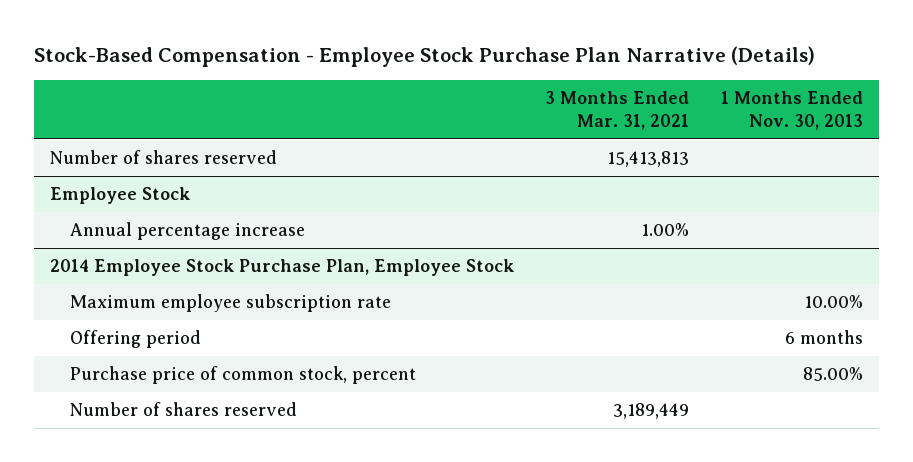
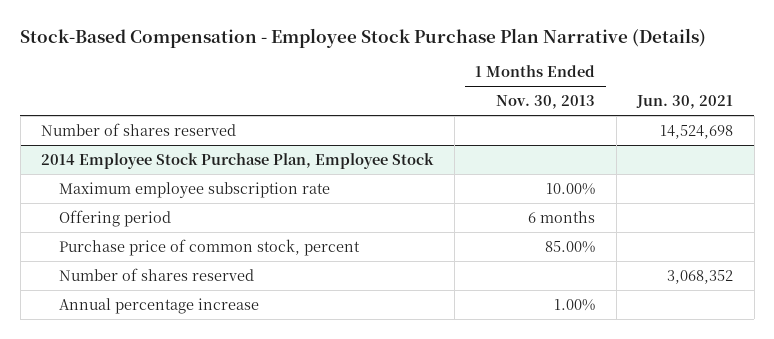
[545,90,690,130] 3 Months Ended Mar. 31, 2021 -> none
none -> [636,95,734,110] Jun. 30, 2021
[49,187,190,205] Employee Stock -> none
[69,222,305,241] Annual percentage increase -> none
none -> [58,297,259,314] Annual percentage increase

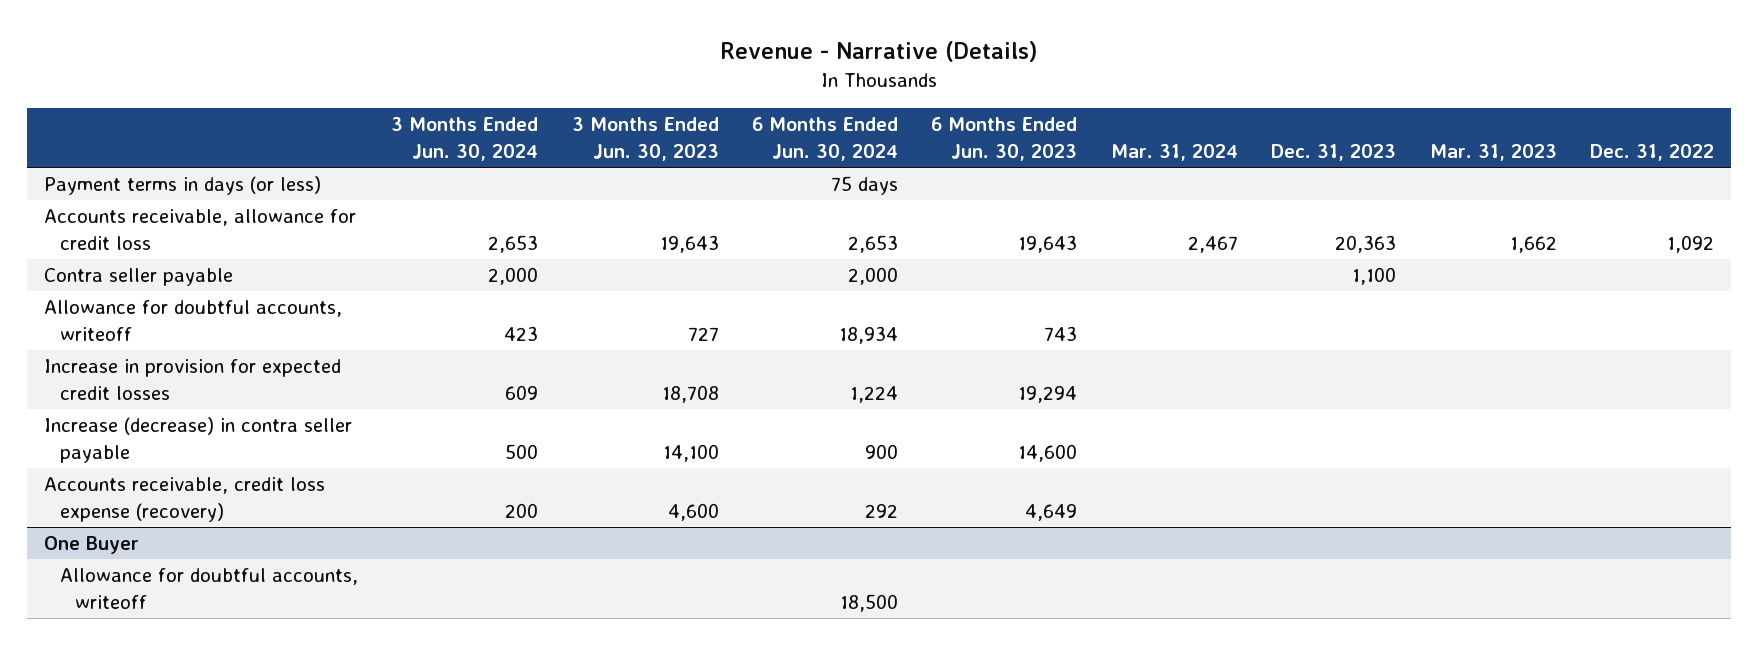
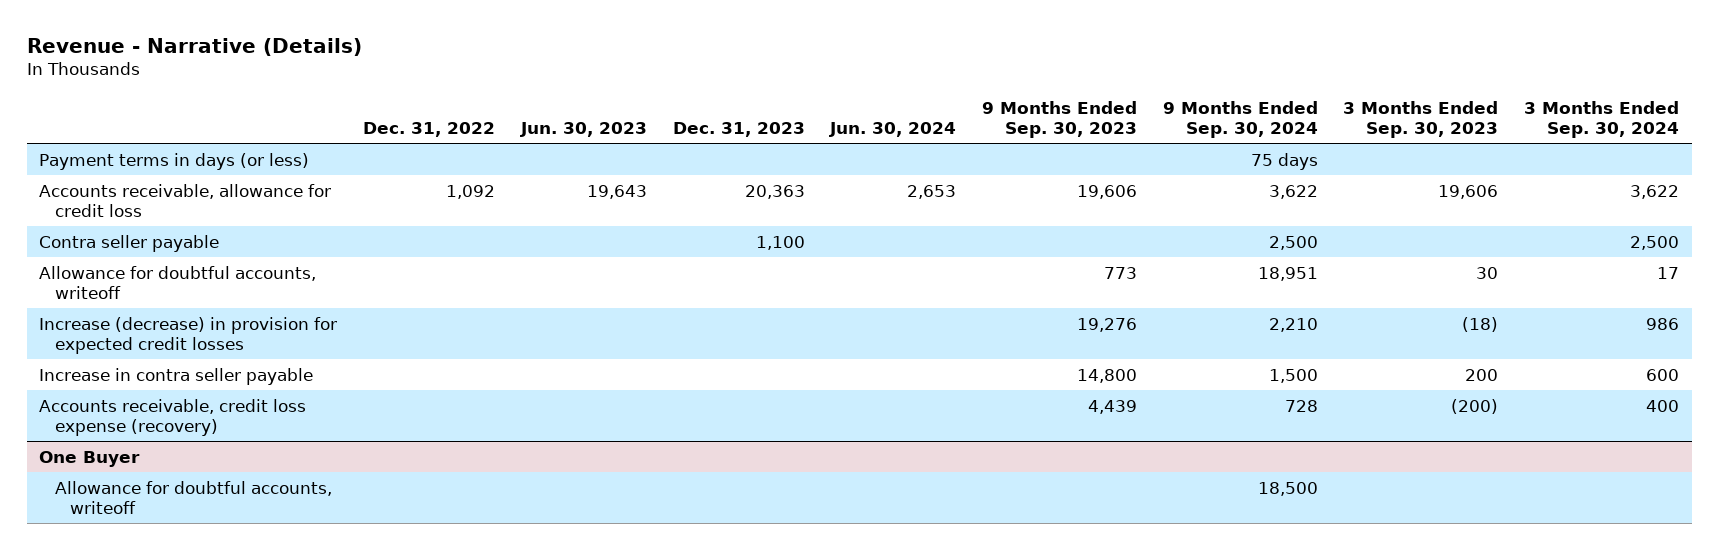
[391,117,539,161] 3 Months Ended Jun. 30, 2024 -> none
[571,117,719,161] 3 Months Ended Jun. 30, 2023 -> none
[751,117,898,161] 6 Months Ended Jun. 30, 2024 -> none
[931,117,1078,161] 6 Months Ended Jun. 30, 2023 -> none
[1110,143,1238,161] Mar. 31, 2024 -> none
[1429,143,1557,161] Mar. 31, 2023 -> none
none -> [519,122,647,138] Jun. 30, 2023
none -> [829,122,957,138] Jun. 30, 2024
none -> [981,100,1137,139] 9 Months Ended Sep. 30, 2023
none -> [1162,100,1318,139] 9 Months Ended Sep. 30, 2024
none -> [1343,100,1499,139] 3 Months Ended Sep. 30, 2023
none -> [1524,100,1680,139] 3 Months Ended Sep. 30, 2024
[44,359,342,400] Increase in provision for expected credit losses -> [39,316,338,354] Increase (decrease) in provision for expected credit losses
[44,417,353,463] Increase (decrease) in contra seller payable -> [39,367,314,385] Increase in contra seller payable

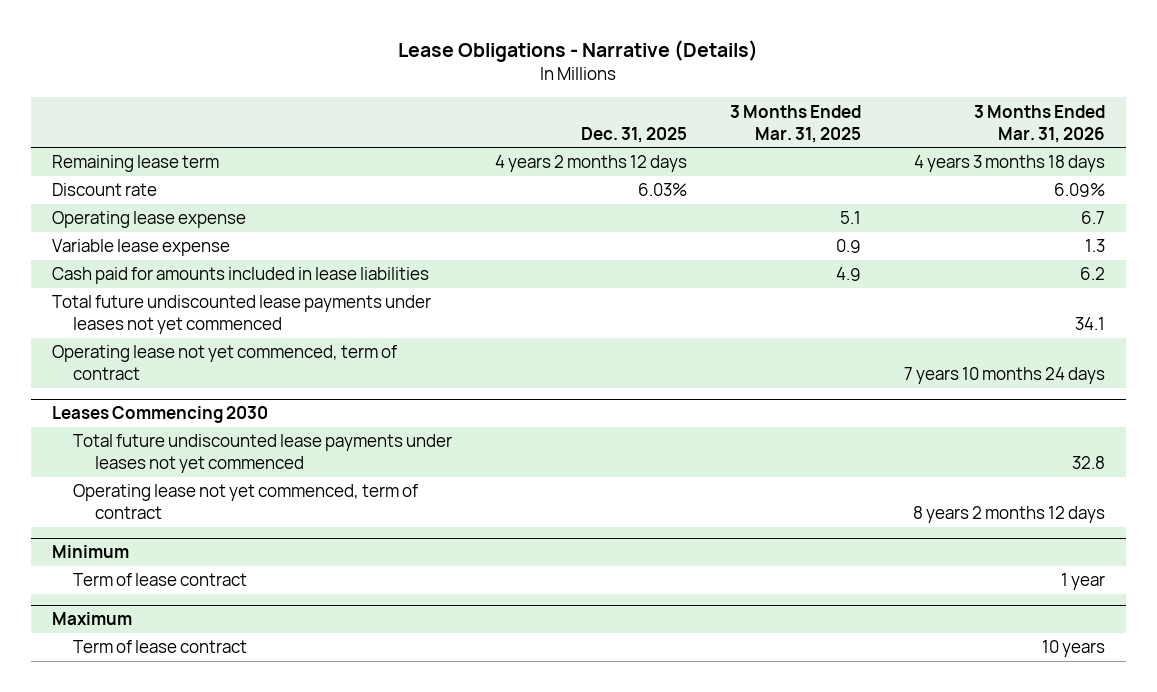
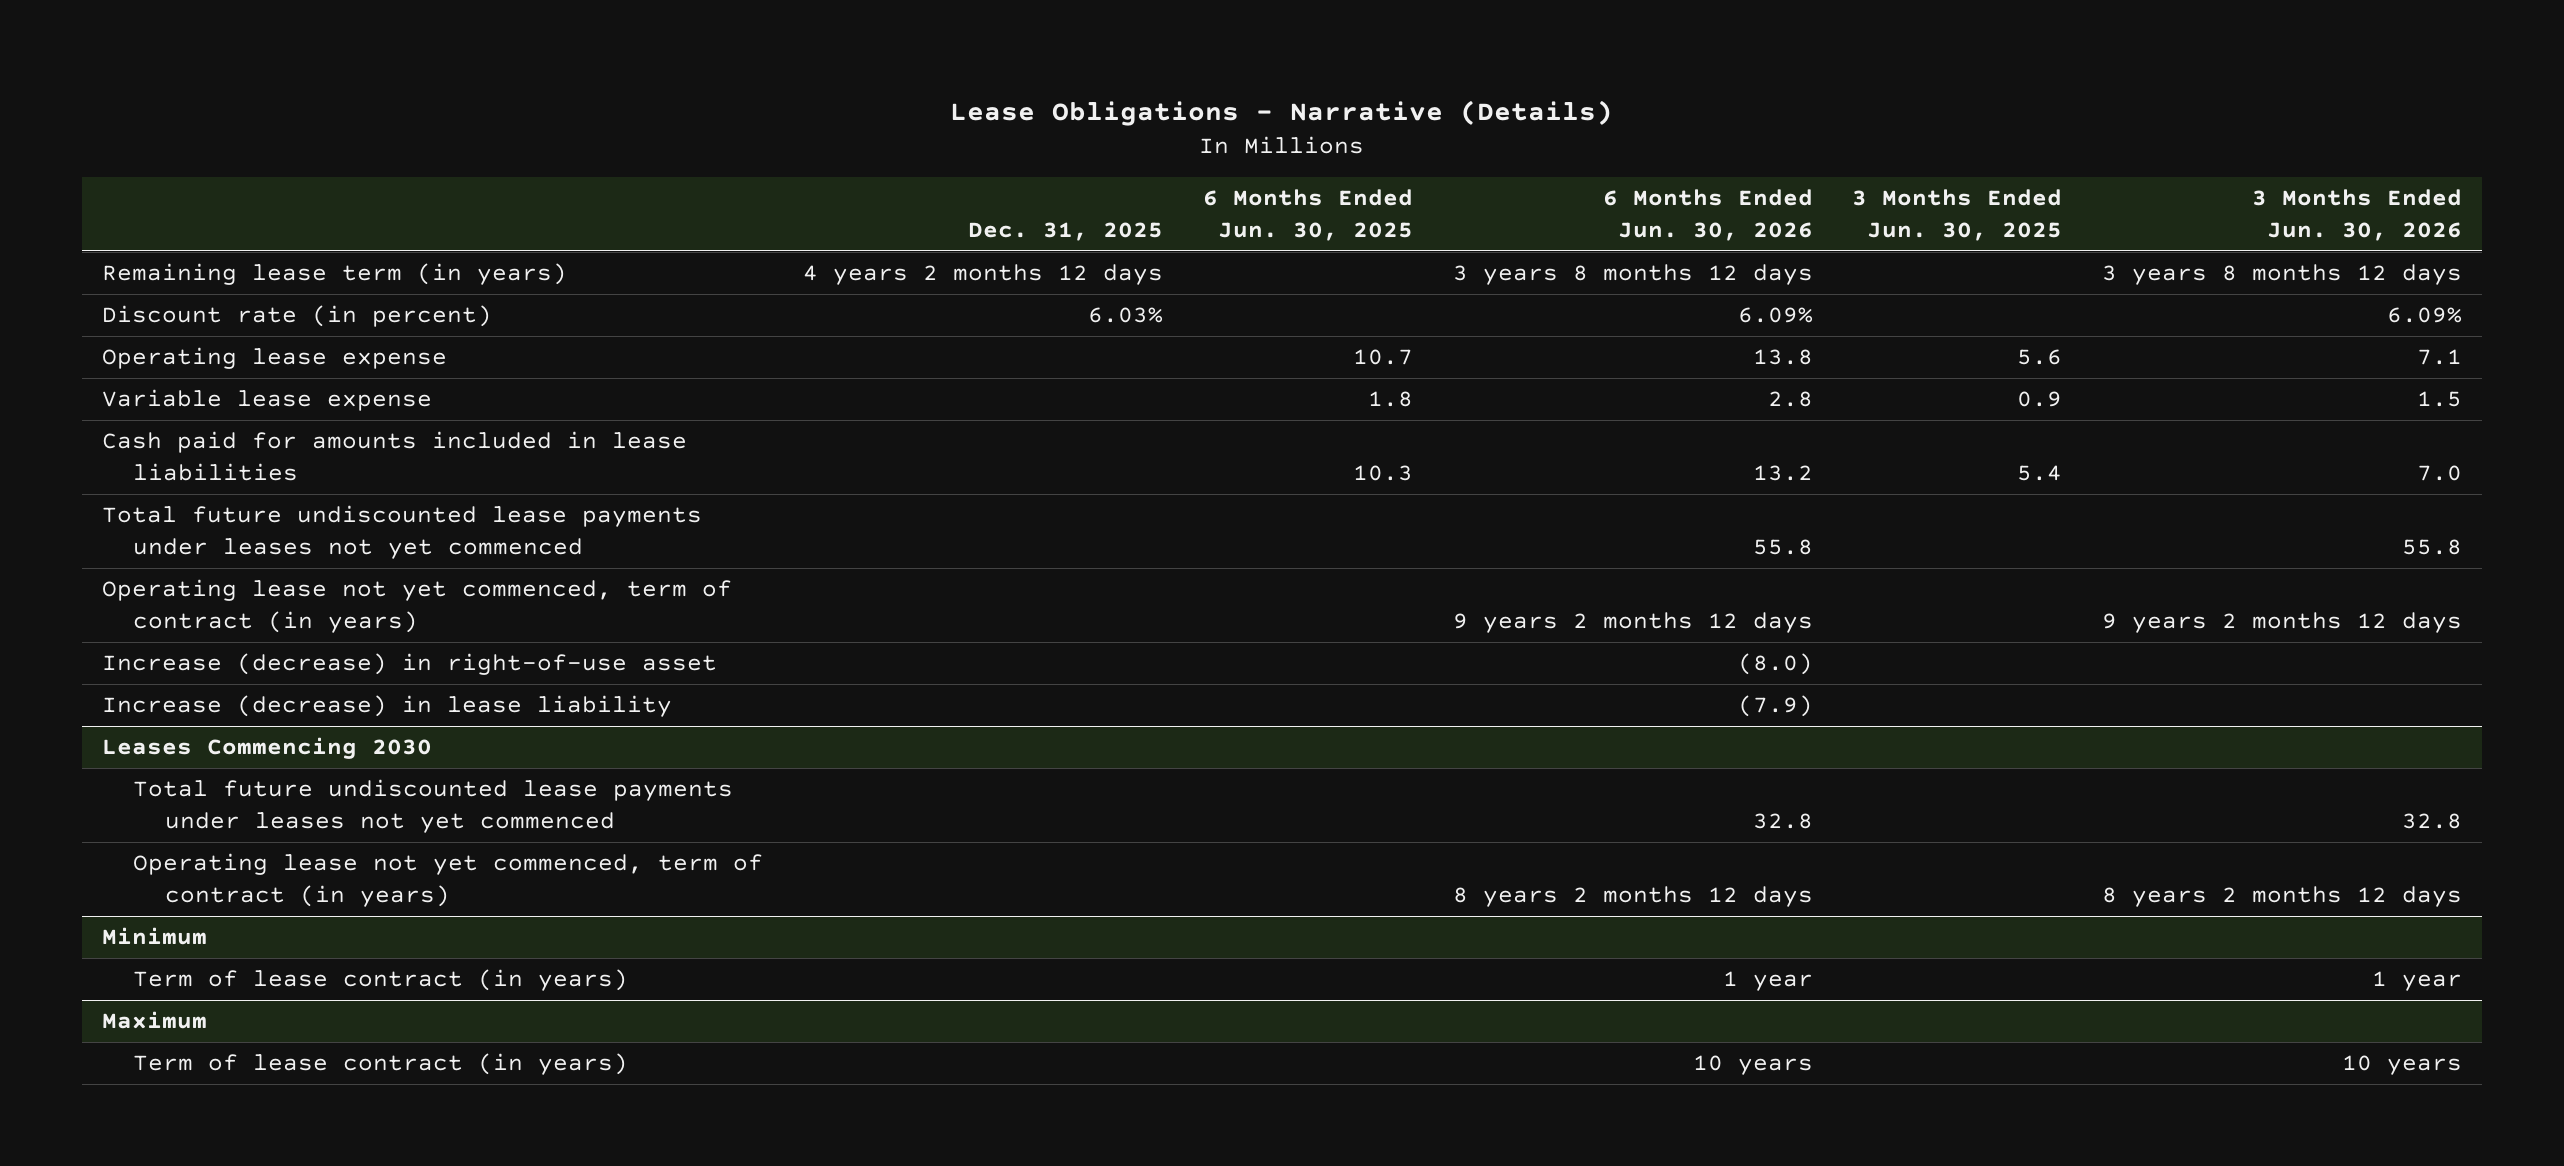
[729,104,861,143] 3 Months Ended Mar. 31, 2025 -> none
[973,104,1105,143] 3 Months Ended Mar. 31, 2026 -> none
none -> [1202,189,1413,241] 6 Months Ended Jun. 30, 2025
none -> [1602,189,1813,241] 6 Months Ended Jun. 30, 2026
none -> [1852,189,2063,241] 3 Months Ended Jun. 30, 2025
none -> [2252,189,2463,241] 3 Months Ended Jun. 30, 2026
[51,155,219,173] Remaining lease term -> [101,263,567,286] Remaining lease term (in years)
[51,183,157,197] Discount rate -> [101,305,492,328] Discount rate (in percent)
[51,345,397,381] Operating lease not yet commenced, term of contract -> [101,579,732,633] Operating lease not yet commenced, term of contract (in years)
none -> [101,653,717,676] Increase (decrease) in right-of-use asset
none -> [101,695,672,718] Increase (decrease) in lease liability
[73,484,419,520] Operating lease not yet commenced, term of contract -> [133,853,764,907] Operating lease not yet commenced, term of contract (in years)
[73,573,248,587] Term of lease contract -> [133,969,629,992] Term of lease contract (in years)
[73,640,248,654] Term of lease contract -> [133,1053,629,1076] Term of lease contract (in years)

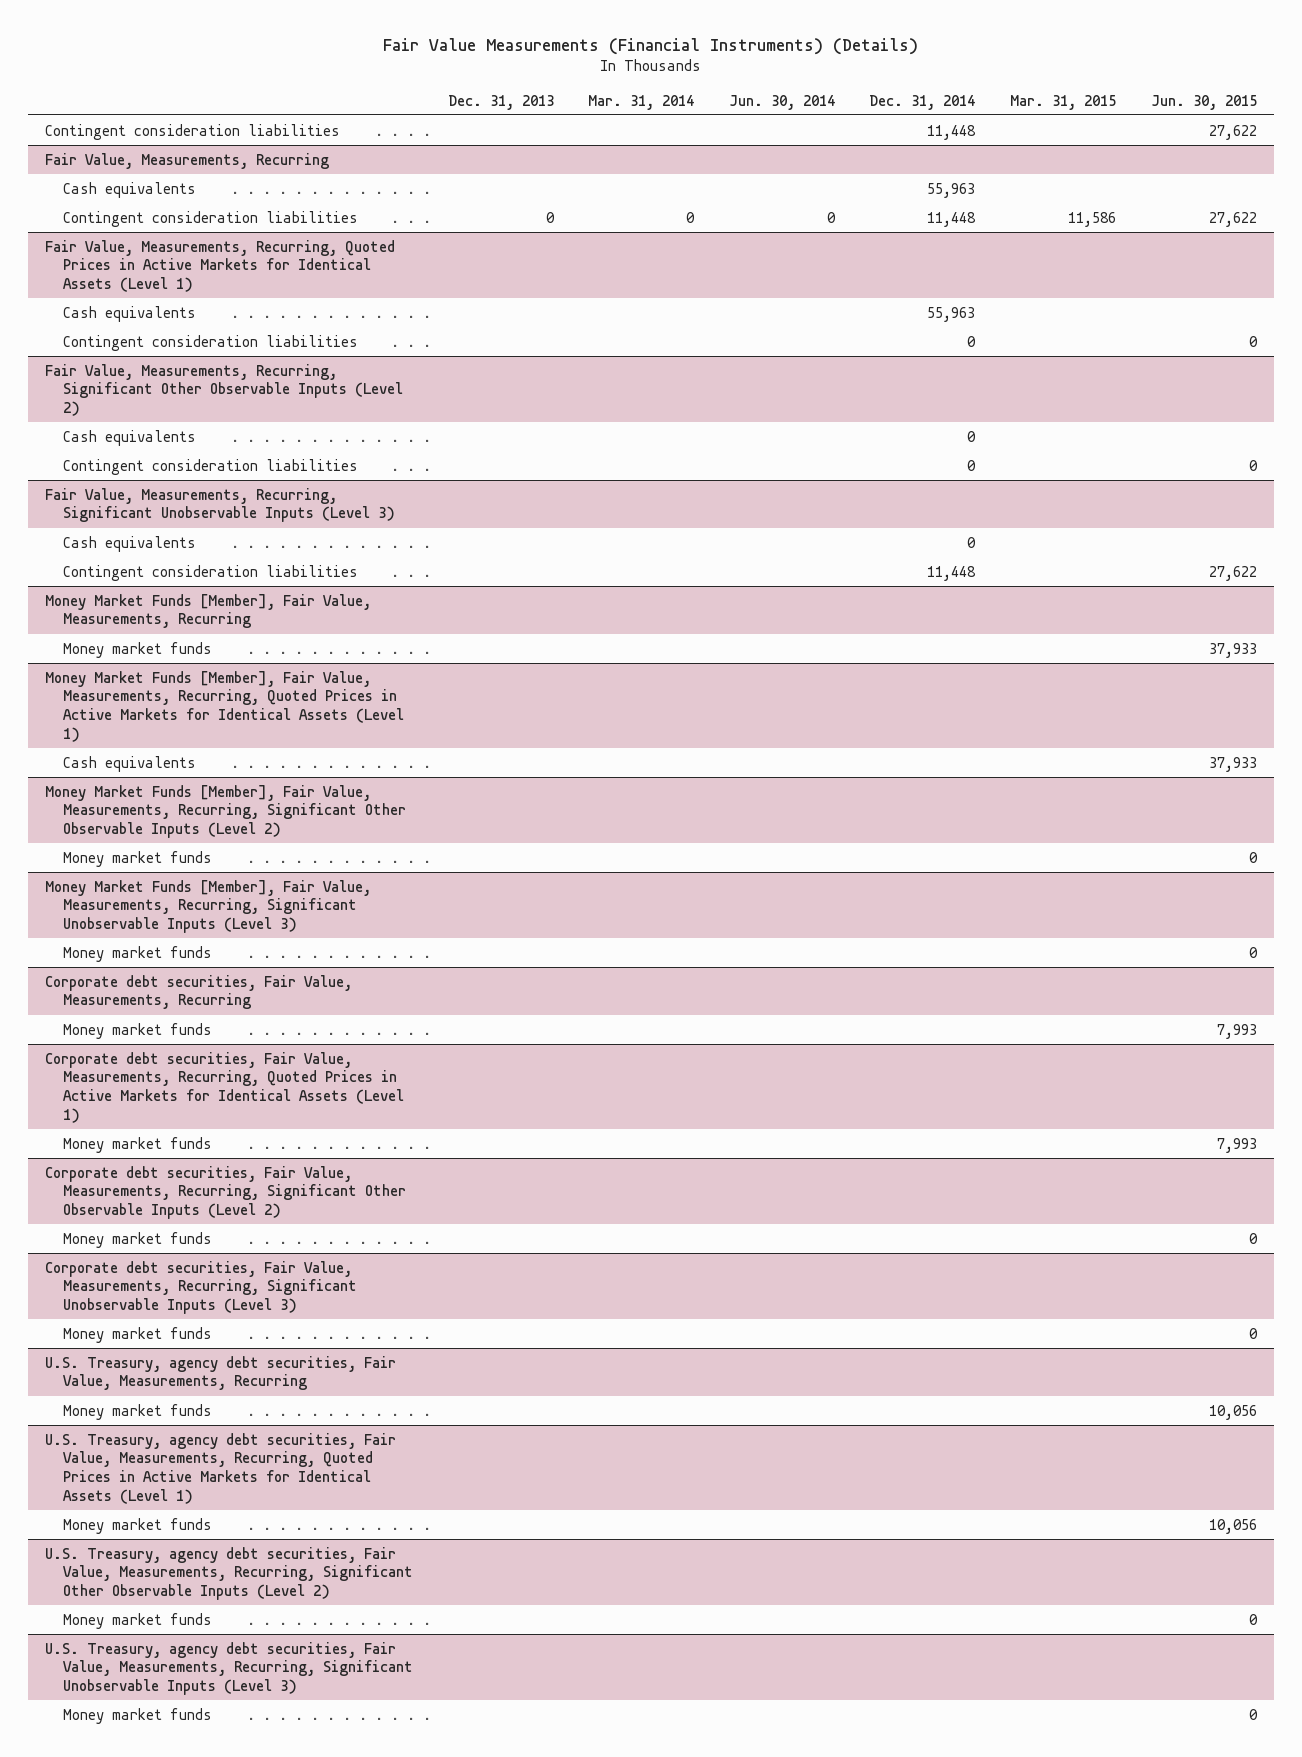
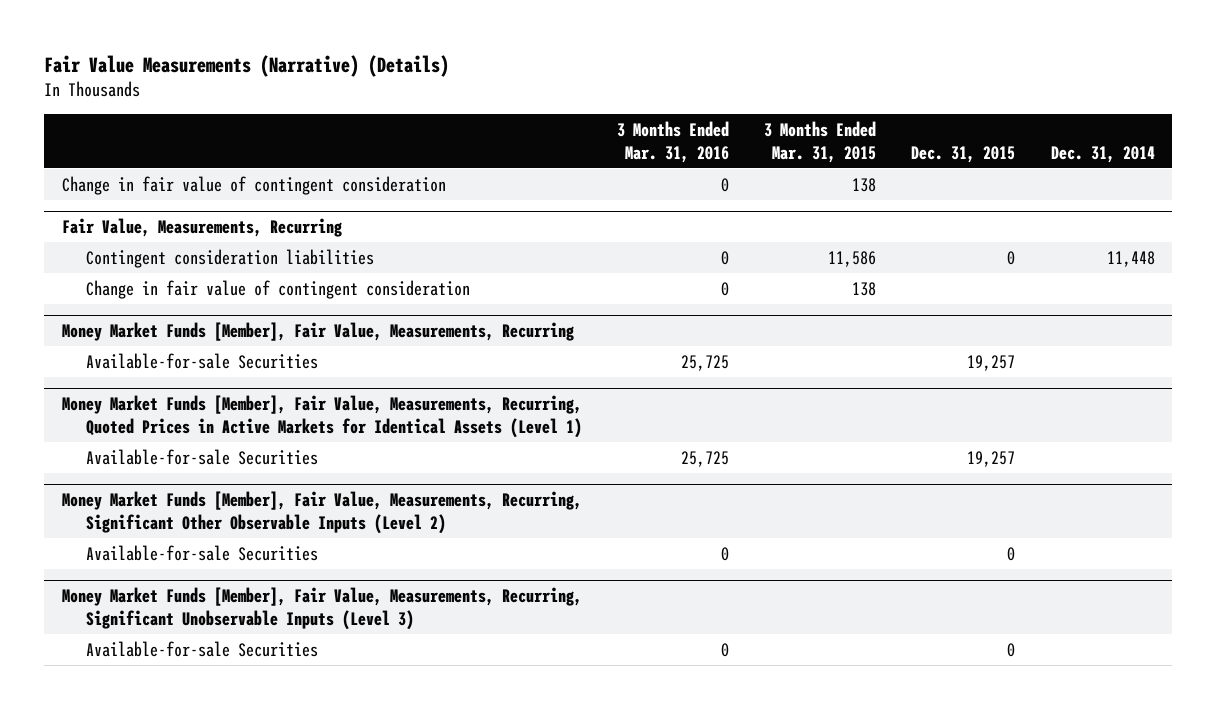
[382,38,918,56] Fair Value Measurements (Financial Instruments) (Details) -> [44,55,450,78] Fair Value Measurements (Narrative) (Details)
[447,94,554,110] Dec. 31, 2013 -> none
[588,94,695,110] Mar. 31, 2014 -> none
[728,94,835,110] Jun. 30, 2014 -> none
[1009,94,1116,110] Mar. 31, 2015 -> none
[1150,94,1257,110] Jun. 30, 2015 -> none
none -> [617,120,730,163] 3 Months Ended Mar. 31, 2016
none -> [764,120,877,163] 3 Months Ended Mar. 31, 2015
none -> [911,145,1016,163] Dec. 31, 2015
[45,123,341,140] Contingent consideration liabilities -> none
none -> [62,175,447,195] Change in fair value of contingent consideration
[63,181,197,198] Cash equivalents -> none
[45,239,396,293] Fair Value, Measurements, Recurring, Quoted Prices in Active Markets for Identical Assets (Level 1) -> none
[63,305,197,322] Cash equivalents -> none
[63,334,359,351] Contingent consideration liabilities -> none
[45,363,404,417] Fair Value, Measurements, Recurring, Significant Other Observable Inputs (Level 2) -> none
[63,429,197,446] Cash equivalents -> none
[63,458,359,475] Contingent consideration liabilities -> none
[45,487,396,523] Fair Value, Measurements, Recurring, Significant Unobservable Inputs (Level 3) -> none
[63,535,197,552] Cash equivalents -> none
[63,564,359,581] Contingent consideration liabilities -> none
none -> [85,279,470,299] Change in fair value of contingent consideration
[63,641,213,658] Money market funds -> [85,352,318,369] Available-for-sale Securities
[63,755,197,772] Cash equivalents -> none
none -> [85,448,318,465] Available-for-sale Securities
[63,850,213,867] Money market funds -> [85,544,318,561] Available-for-sale Securities
[45,974,353,1010] Corporate debt securities, Fair Value, Measurements, Recurring -> none
[63,1022,213,1039] Money market funds -> none
[45,1051,405,1123] Corporate debt securities, Fair Value, Measurements, Recurring, Quoted Prices in Active Markets for Identical Assets (Level 1) -> none
[63,1136,213,1153] Money market funds -> none
[45,1165,407,1220] Corporate debt securities, Fair Value, Measurements, Recurring, Significant Other Observable Inputs (Level 2) -> none
[63,1231,213,1248] Money market funds -> none
[45,1260,358,1315] Corporate debt securities, Fair Value, Measurements, Recurring, Significant Unobservable Inputs (Level 3) -> none
[63,1326,213,1343] Money market funds -> none
[45,1355,397,1391] U.S. Treasury, agency debt securities, Fair Value, Measurements, Recurring -> none
[63,1403,213,1420] Money market funds -> none
[45,1432,397,1504] U.S. Treasury, agency debt securities, Fair Value, Measurements, Recurring, Quoted Prices in Active Markets for Identical Assets (Level 1) -> none
[63,1517,213,1534] Money market funds -> none
[45,1546,414,1601] U.S. Treasury, agency debt securities, Fair Value, Measurements, Recurring, Significant Other Observable Inputs (Level 2) -> none
[63,1612,213,1629] Money market funds -> none
[45,1641,414,1696] U.S. Treasury, agency debt securities, Fair Value, Measurements, Recurring, Significant Unobservable Inputs (Level 3) -> none
[63,1707,213,1724] Money market funds -> none
[63,945,213,962] Money market funds -> [85,640,318,657] Available-for-sale Securities

